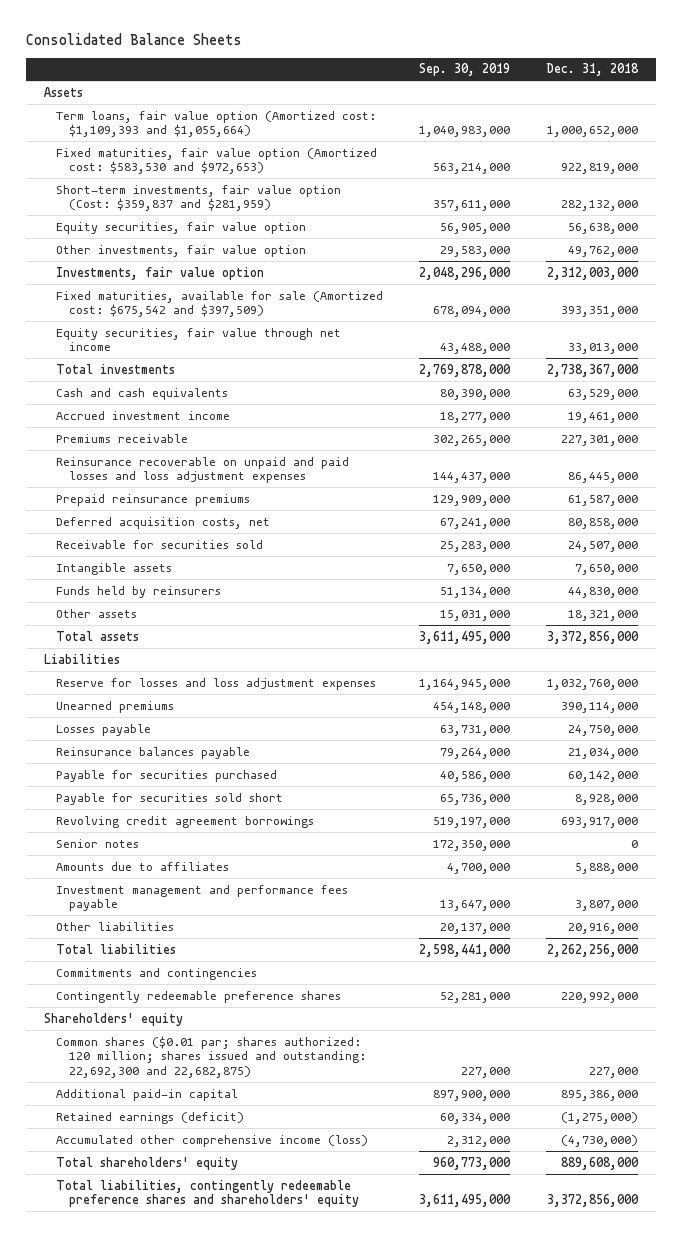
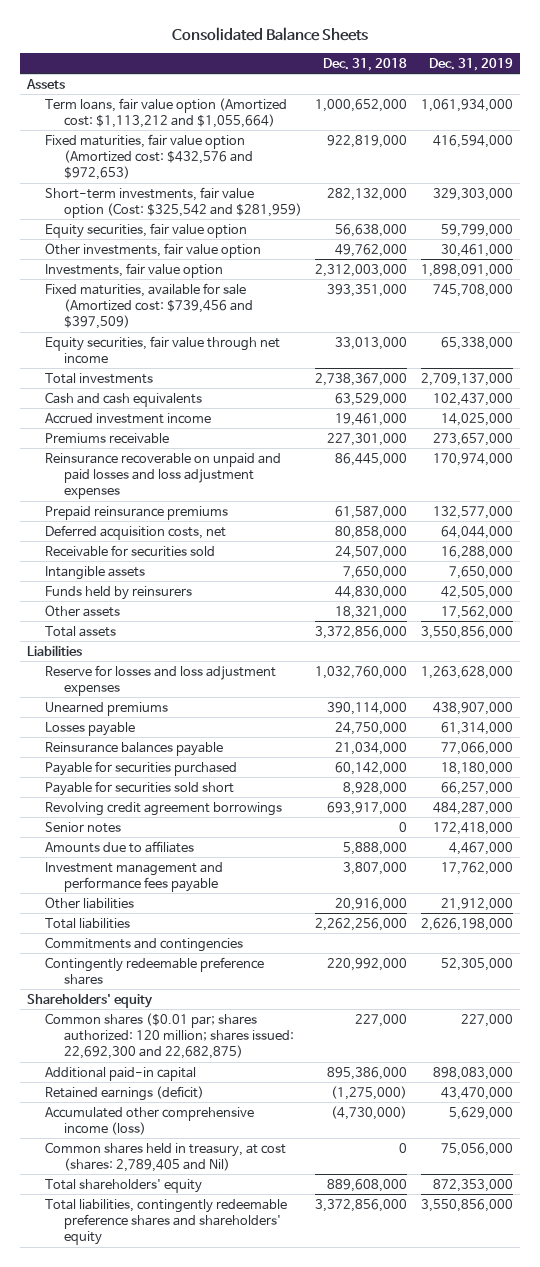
[419,63,511,77] Sep. 30, 2019 -> none
none -> [429,57,514,71] Dec. 31, 2019
[56,110,377,138] Term loans, fair value option (Amortized cost: $1,109,393 and $1,055,664) -> [45,97,288,129] Term loans, fair value option (Amortized cost: $1,113,212 and $1,055,664)
[56,147,378,175] Fixed maturities, fair value option (Amortized cost: $583,530 and $972,653) -> [45,133,253,181] Fixed maturities, fair value option (Amortized cost: $432,576 and $972,653)
[56,184,342,212] Short-term investments, fair value option (Cost: $359,837 and $281,959) -> [45,186,302,219] Short-term investments, fair value option (Cost: $325,542 and $281,959)
[56,290,384,318] Fixed maturities, available for sale (Amortized cost: $675,542 and $397,509) -> [45,282,253,330] Fixed maturities, available for sale (Amortized cost: $739,456 and $397,509)
[56,1035,367,1078] Common shares ($0.01 par; shares authorized: 120 million; shares issued and outstanding: 22,692,300 and 22,682,875) -> [45,1012,294,1060] Common shares ($0.01 par; shares authorized: 120 million; shares issued: 22,692,300 and 22,682,875)
none -> [45,1141,287,1173] Common shares held in treasury, at cost (shares: 2,789,405 and Nil)

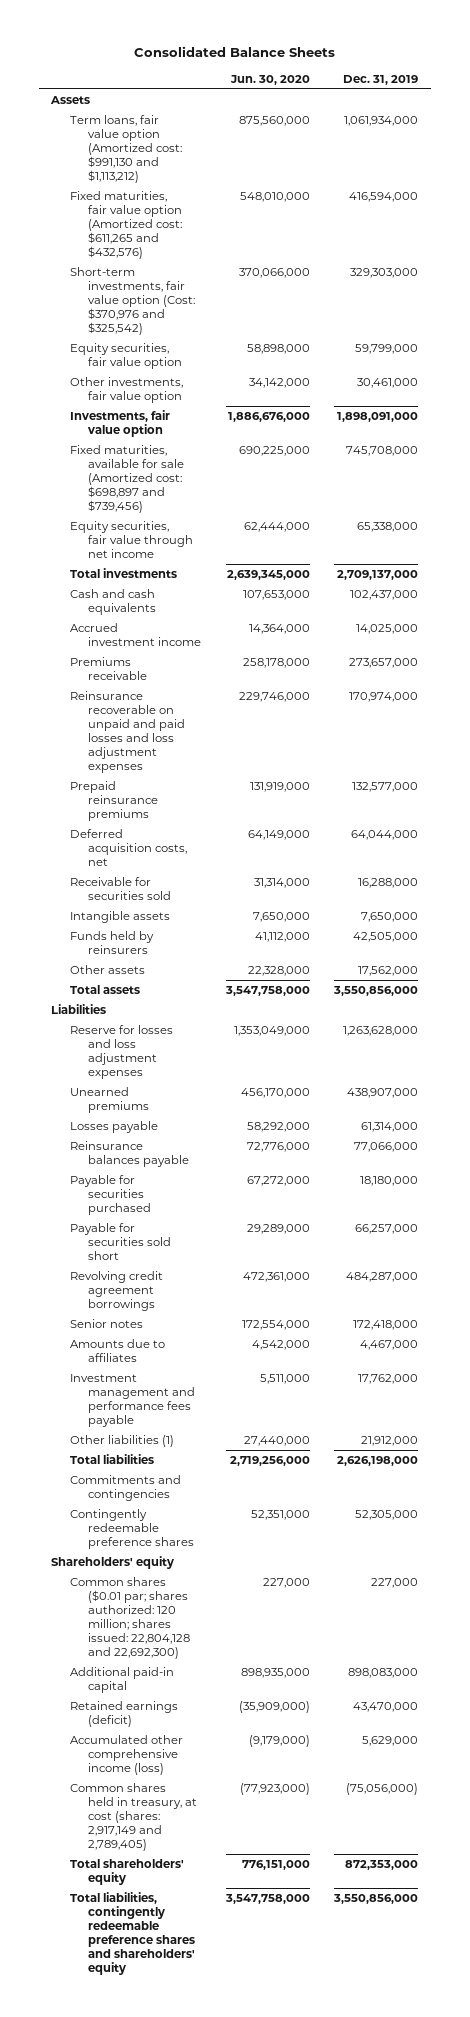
[323,57,408,71] Dec. 31, 2018 -> none
none -> [229,74,310,85] Jun. 30, 2020
[45,97,288,129] Term loans, fair value option (Amortized cost: $1,113,212 and $1,055,664) -> [69,115,183,184] Term loans, fair value option (Amortized cost: $991,130 and $1,113,212)
[45,133,253,181] Fixed maturities, fair value option (Amortized cost: $432,576 and $972,653) -> [69,191,183,260] Fixed maturities, fair value option (Amortized cost: $611,265 and $432,576)
[45,186,302,219] Short-term investments, fair value option (Cost: $325,542 and $281,959) -> [69,267,196,336] Short-term investments, fair value option (Cost: $370,976 and $325,542)
[45,282,253,330] Fixed maturities, available for sale (Amortized cost: $739,456 and $397,509) -> [69,445,185,514] Fixed maturities, available for sale (Amortized cost: $698,897 and $739,456)
[45,896,135,909] Other liabilities -> [69,1435,174,1448] Other liabilities (1)
[45,1012,294,1060] Common shares ($0.01 par; shares authorized: 120 million; shares issued: 22,692,300 and 22,682,875) -> [69,1577,191,1660] Common shares ($0.01 par; shares authorized: 120 million; shares issued: 22,804,128 and 22,692,300)
[45,1141,287,1173] Common shares held in treasury, at cost (shares: 2,789,405 and Nil) -> [69,1783,198,1852] Common shares held in treasury, at cost (shares: 2,917,149 and 2,789,405)
[441,1142,514,1156] 75,056,000 -> [346,1783,419,1796] (75,056,000)

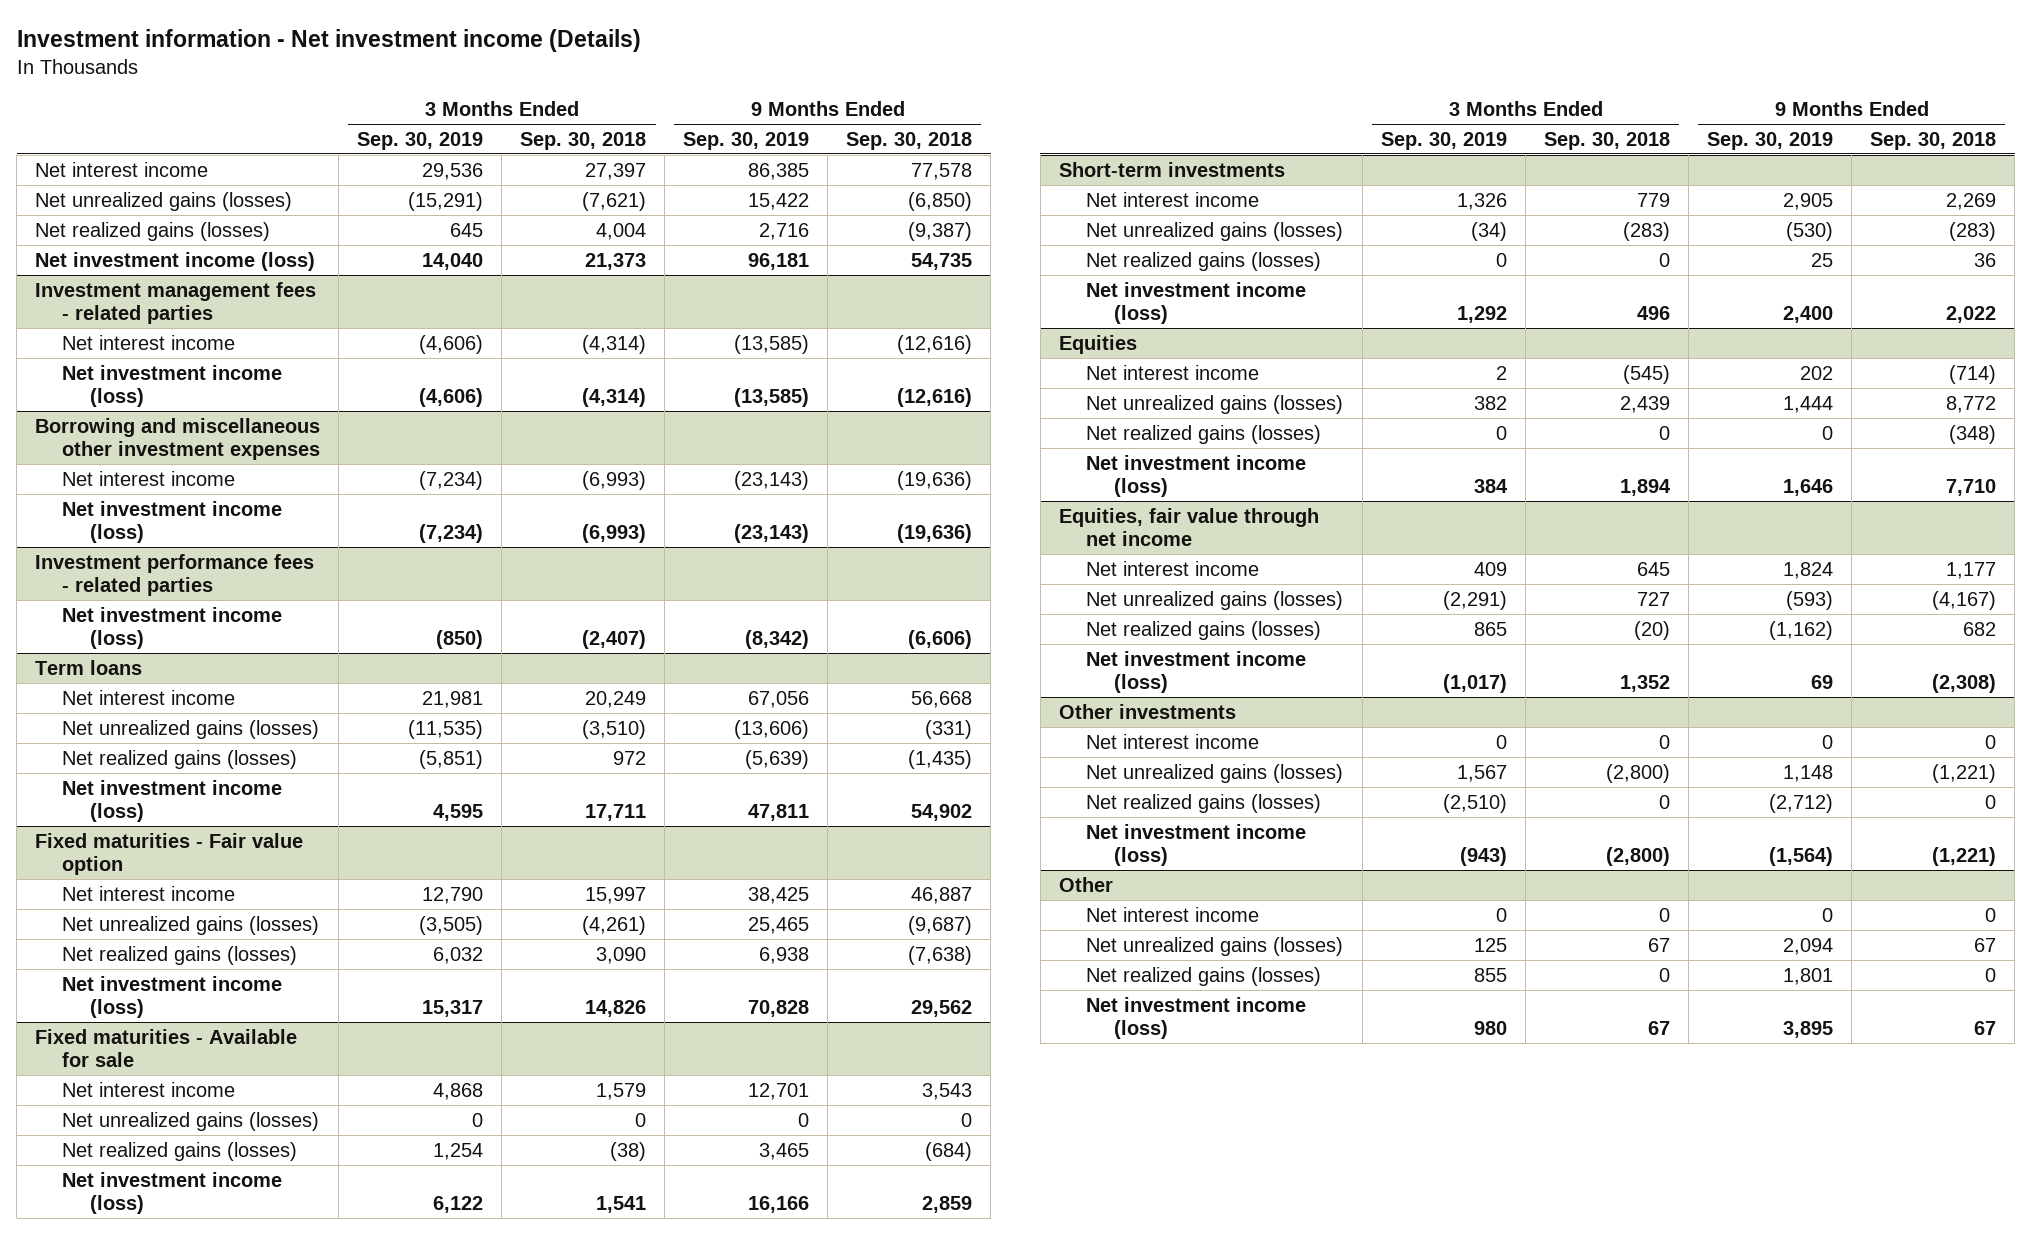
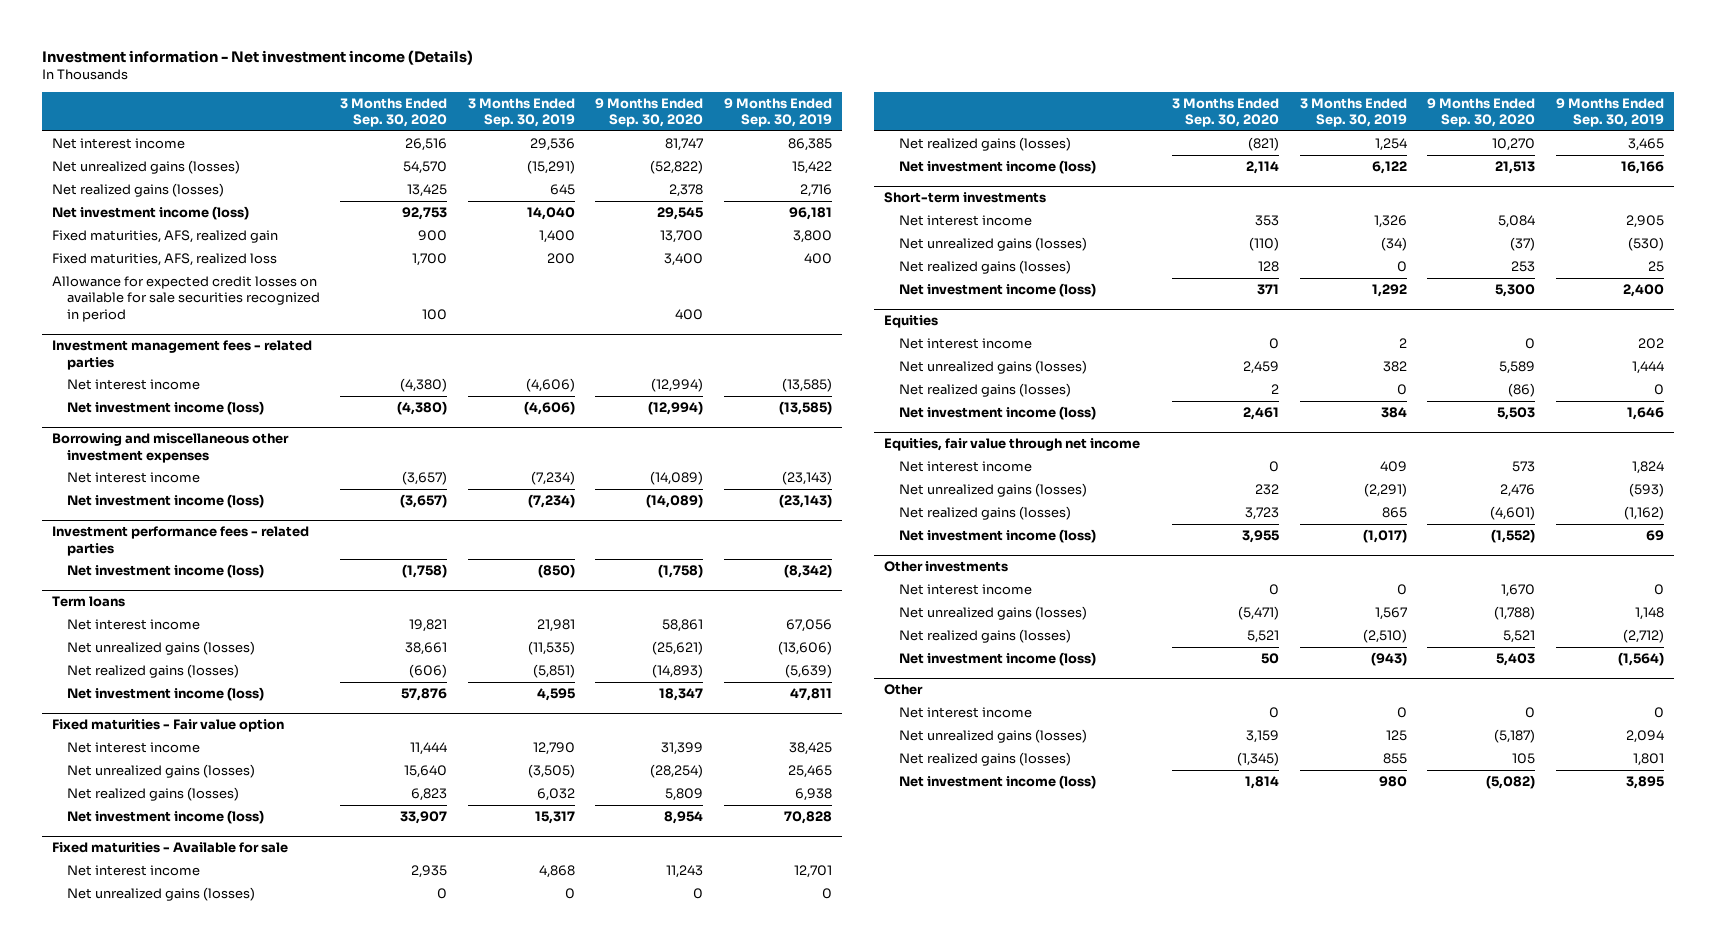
[520,131,647,150] Sep. 30, 2018 -> none
[846,131,973,150] Sep. 30, 2018 -> none
none -> [340,97,448,128] 3 Months Ended Sep. 30, 2020
none -> [595,97,704,128] 9 Months Ended Sep. 30, 2020
none -> [51,230,278,244] Fixed maturities, AFS, realized gain
none -> [51,253,277,267] Fixed maturities, AFS, realized loss
none -> [51,276,320,322] Allowance for expected credit losses on available for sale securities recognized in period

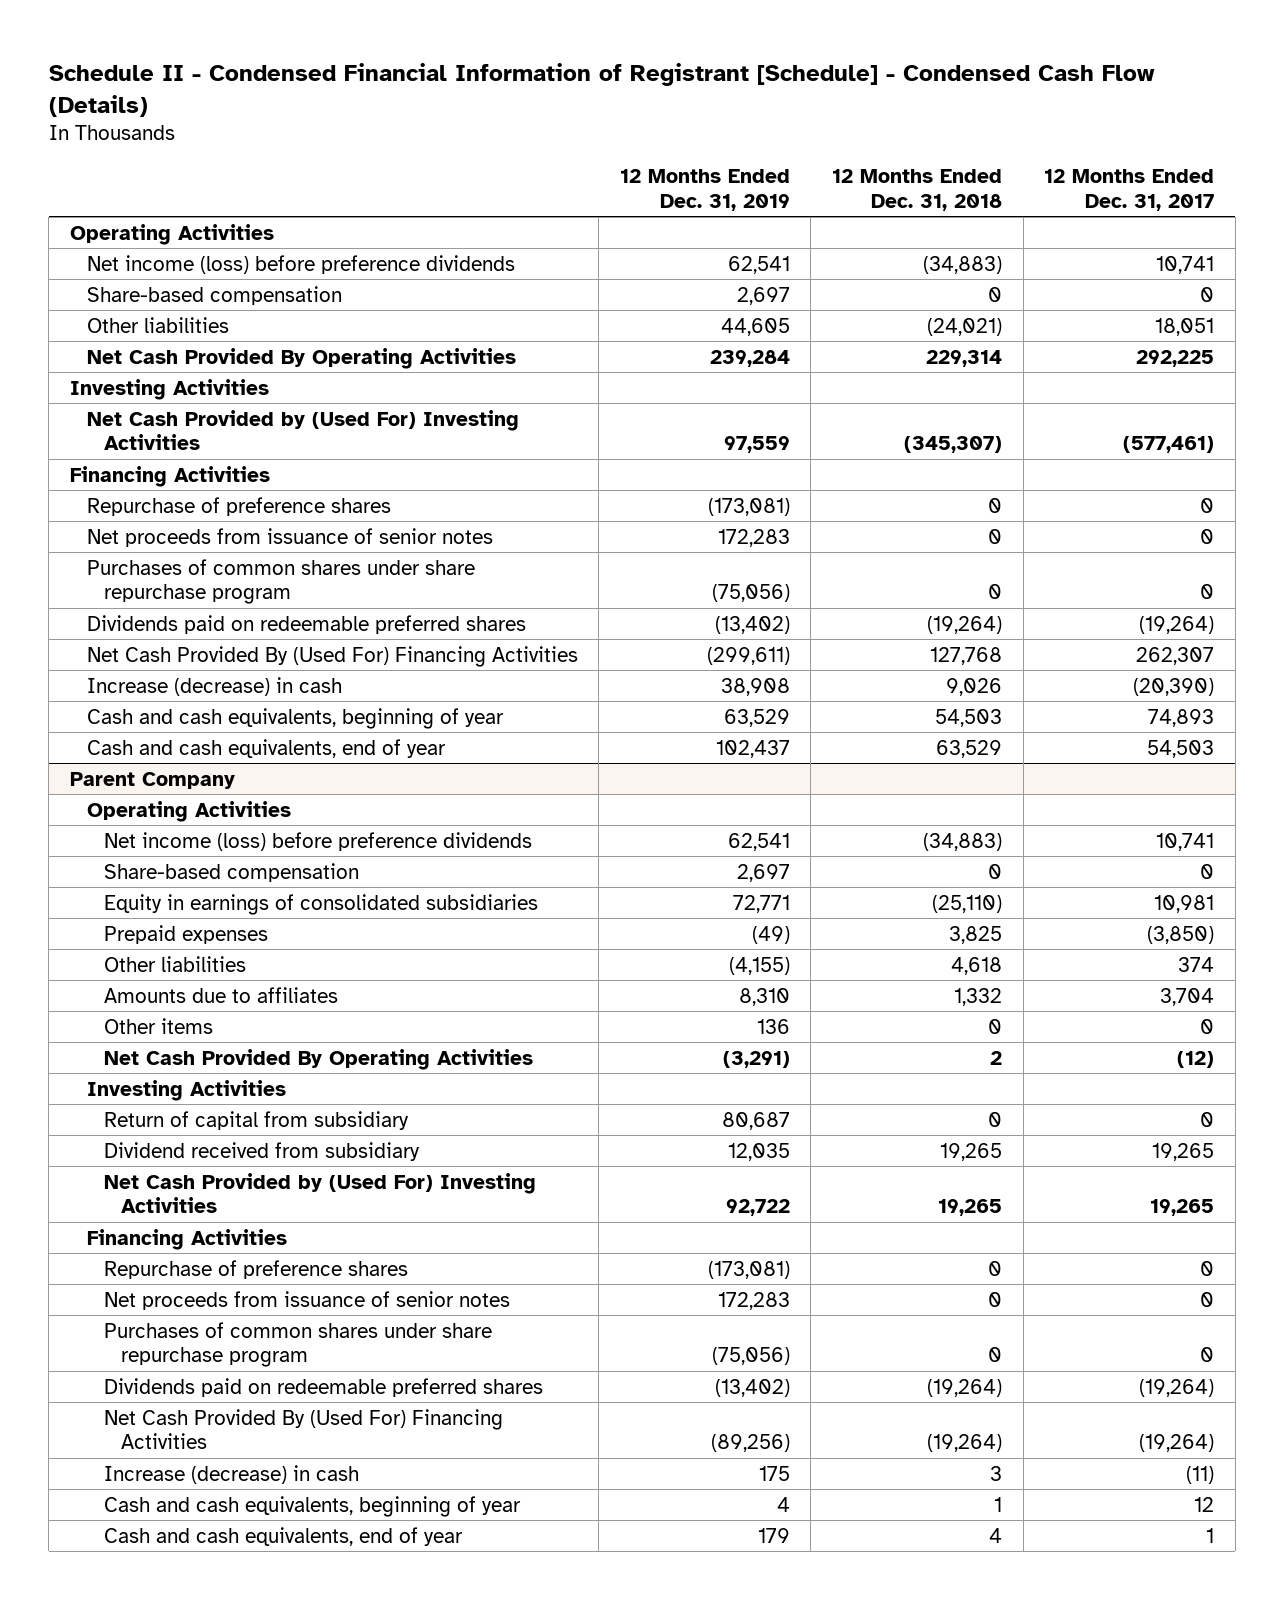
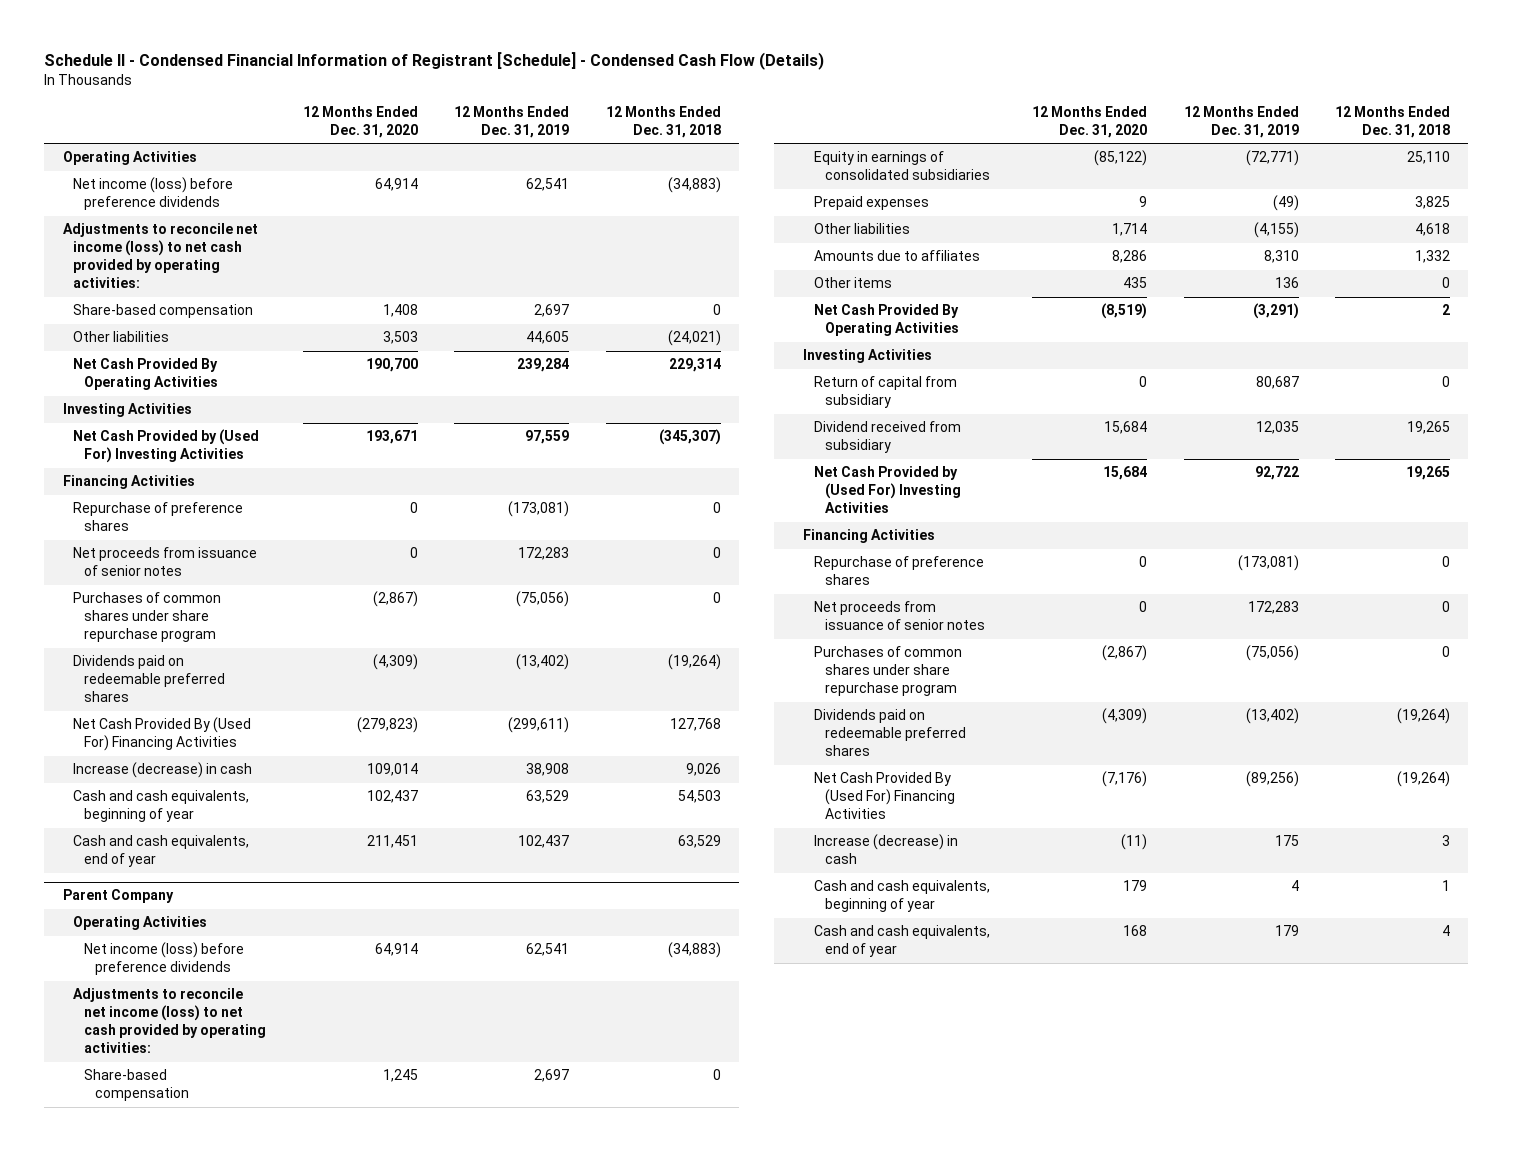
[1044,169,1215,211] 12 Months Ended Dec. 31, 2017 -> none
none -> [302,105,418,138] 12 Months Ended Dec. 31, 2020
none -> [62,223,258,289] Adjustments to reconcile net income (loss) to net cash provided by operating activities:
none -> [73,988,267,1054] Adjustments to reconcile net income (loss) to net cash provided by operating activities:
[732,894,790,913] 72,771 -> [1245,150,1299,167] (72,771)
[931,894,1002,913] (25,110) -> [1407,151,1451,165] 25,110

